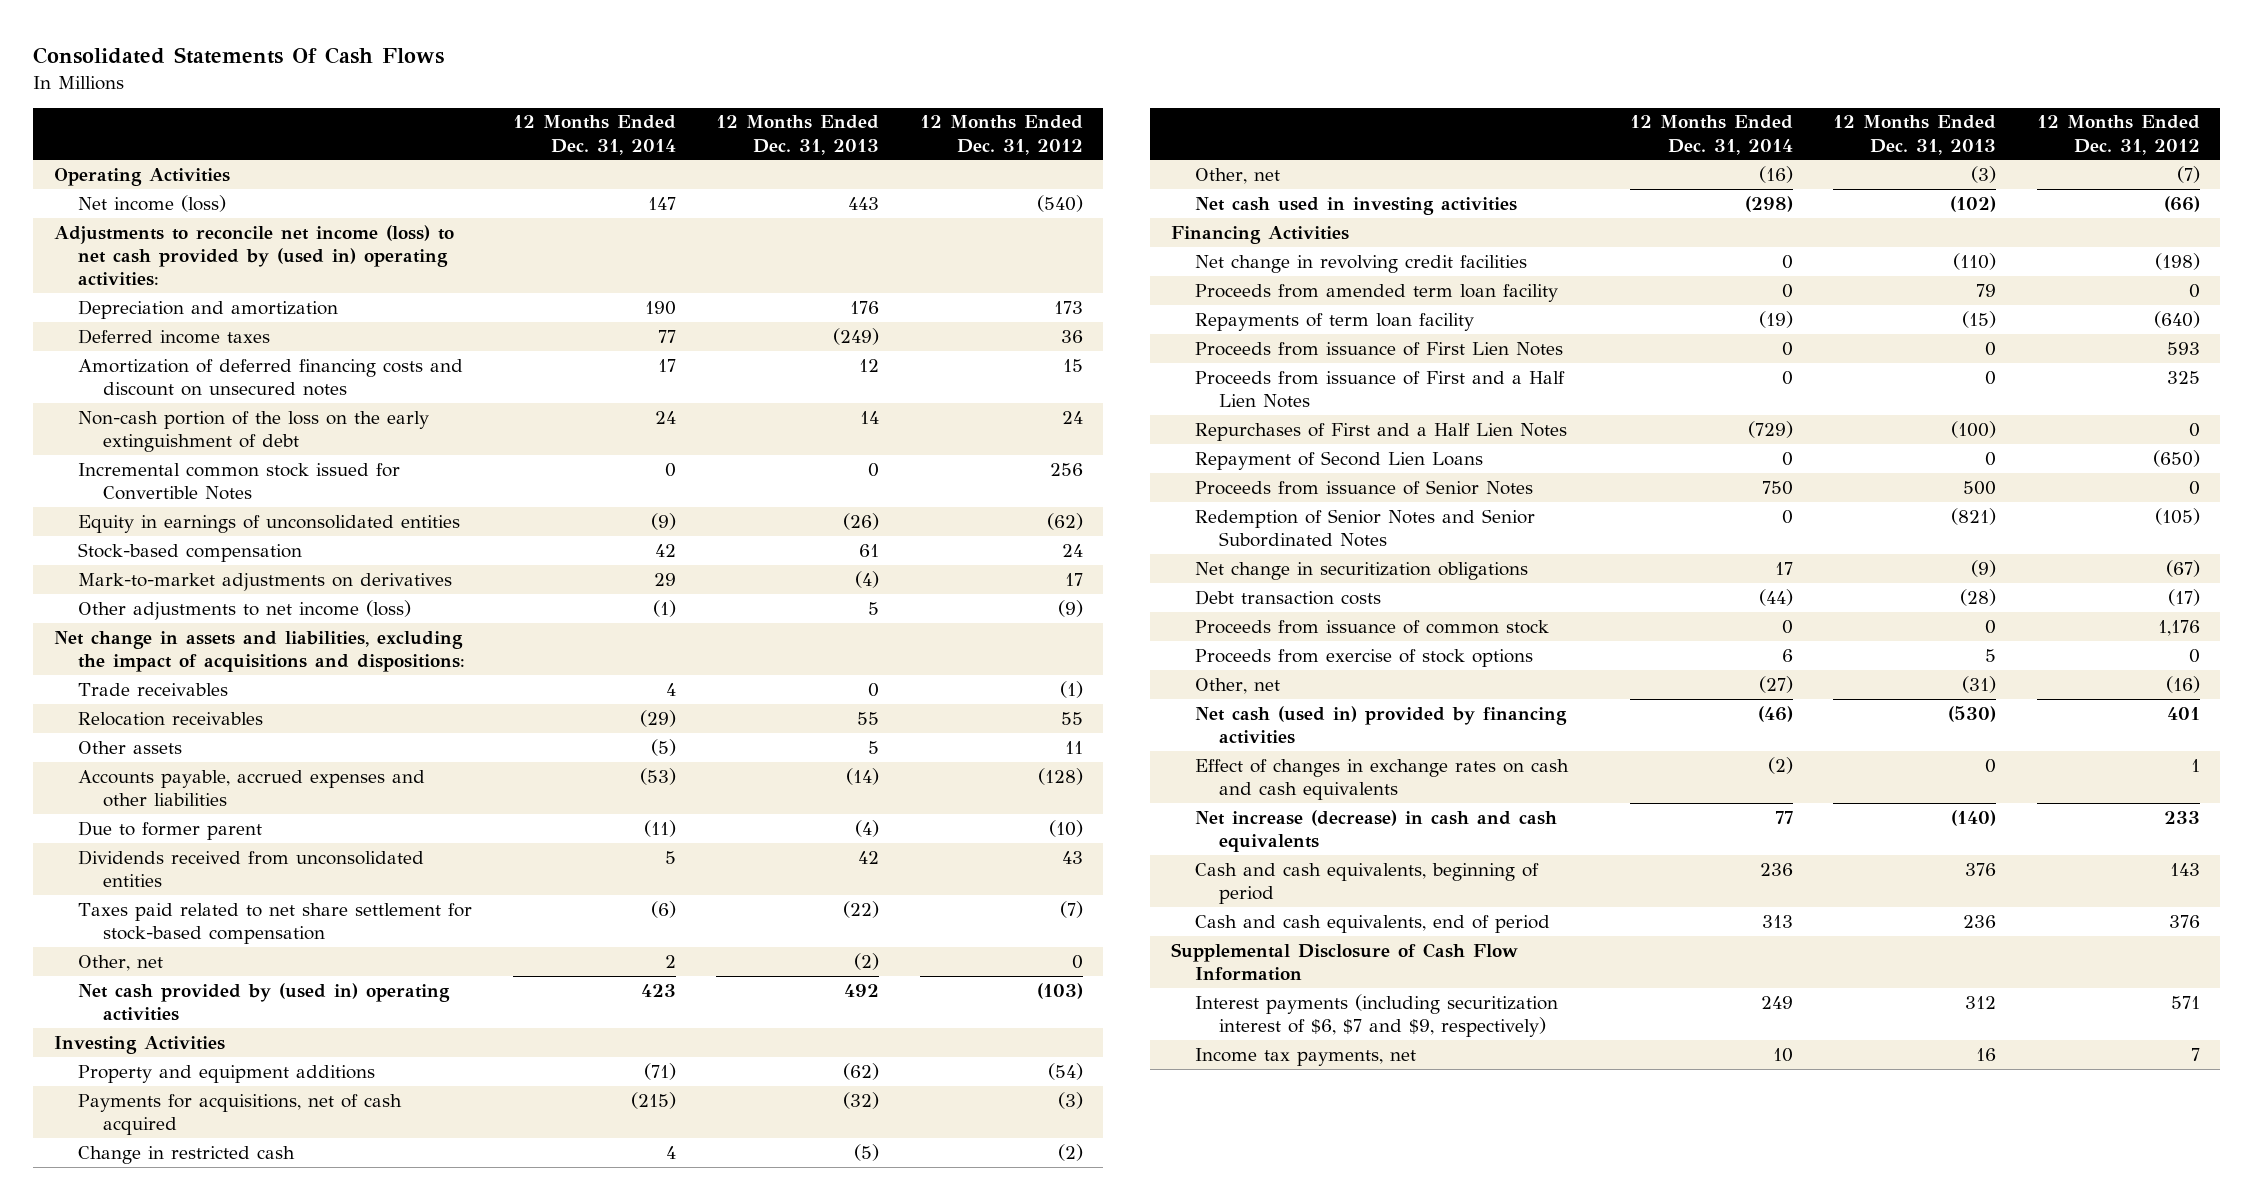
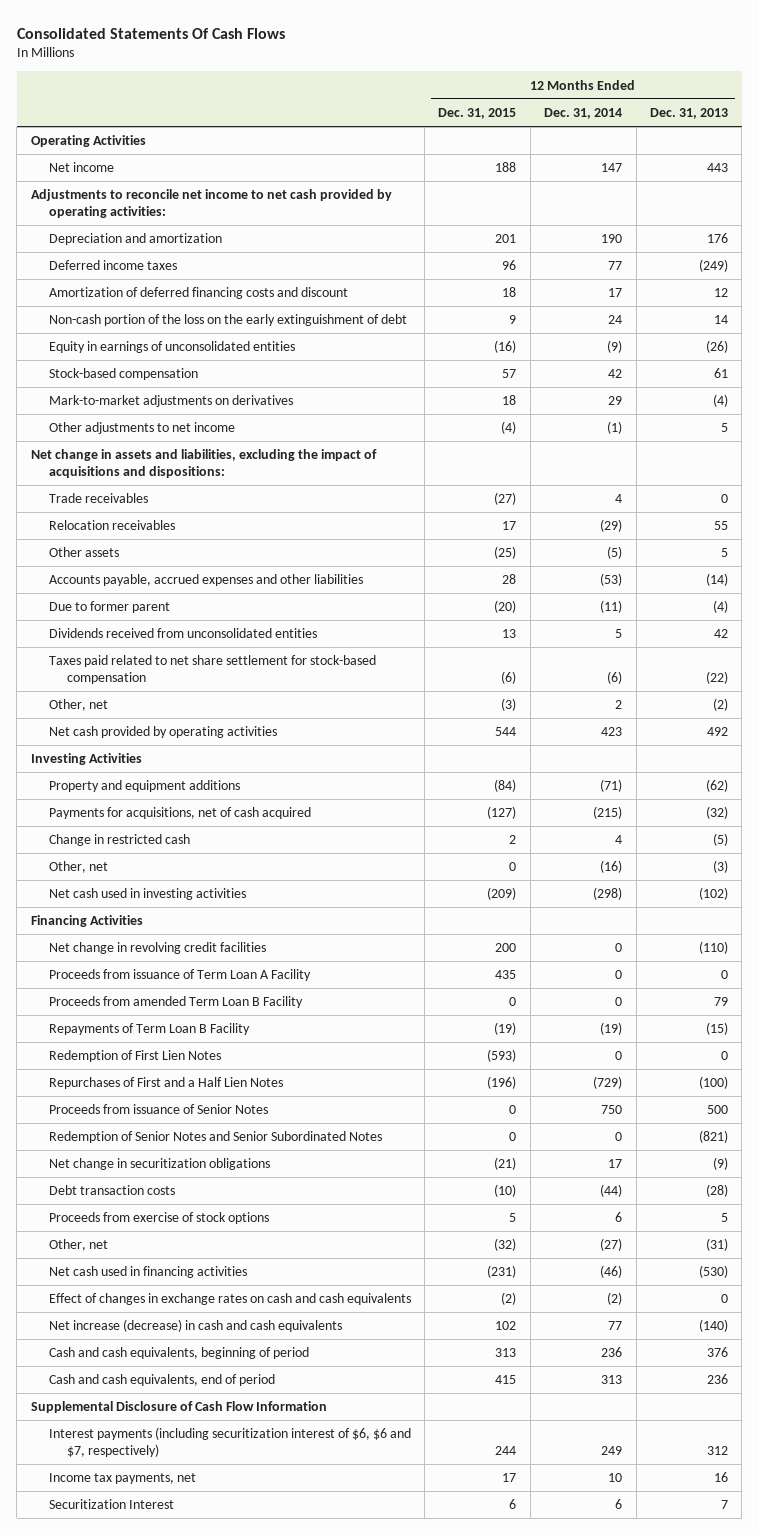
[919,115,1083,155] 12 Months Ended Dec. 31, 2012 -> none
none -> [438,107,517,119] Dec. 31, 2015
[78,194,227,212] Net income (loss) -> [48,162,114,173] Net income
[53,224,454,287] Adjustments to reconcile net income (loss) to net cash provided by (used in) operating activities: -> [30,189,392,219] Adjustments to reconcile net income to net cash provided by operating activities:
[78,358,464,397] Amortization of deferred financing costs and discount on unsecured notes -> [48,287,348,300] Amortization of deferred financing costs and discount
[78,462,401,501] Incremental common stock issued for Convertible Notes -> none
[78,599,412,620] Other adjustments to net income (loss) -> [48,422,235,435] Other adjustments to net income
[78,982,451,1022] Net cash provided by (used in) operating activities -> [48,726,277,739] Net cash provided by operating activities
[1195,370,1566,409] Proceeds from issuance of First and a Half Lien Notes -> none
none -> [48,969,311,982] Proceeds from issuance of Term Loan A Facility
[1195,283,1559,302] Proceeds from amended term loan facility -> [48,996,303,1009] Proceeds from amended Term Loan B Facility
[1195,312,1475,331] Repayments of term loan facility -> [48,1023,250,1036] Repayments of Term Loan B Facility
[1195,341,1564,356] Proceeds from issuance of First Lien Notes -> [48,1050,221,1063] Redemption of First Lien Notes
[1195,450,1484,470] Repayment of Second Lien Loans -> none
[1195,619,1550,634] Proceeds from issuance of common stock -> none
[1195,705,1568,745] Net cash (used in) provided by financing activities -> [48,1266,247,1279] Net cash used in financing activities
[1195,993,1559,1038] Interest payments (including securitization interest of $6, $7 and $9, respectively) -> [48,1427,411,1458] Interest payments (including securitization interest of $6, $6 and $7, respectively)
none -> [48,1499,174,1510] Securitization Interest

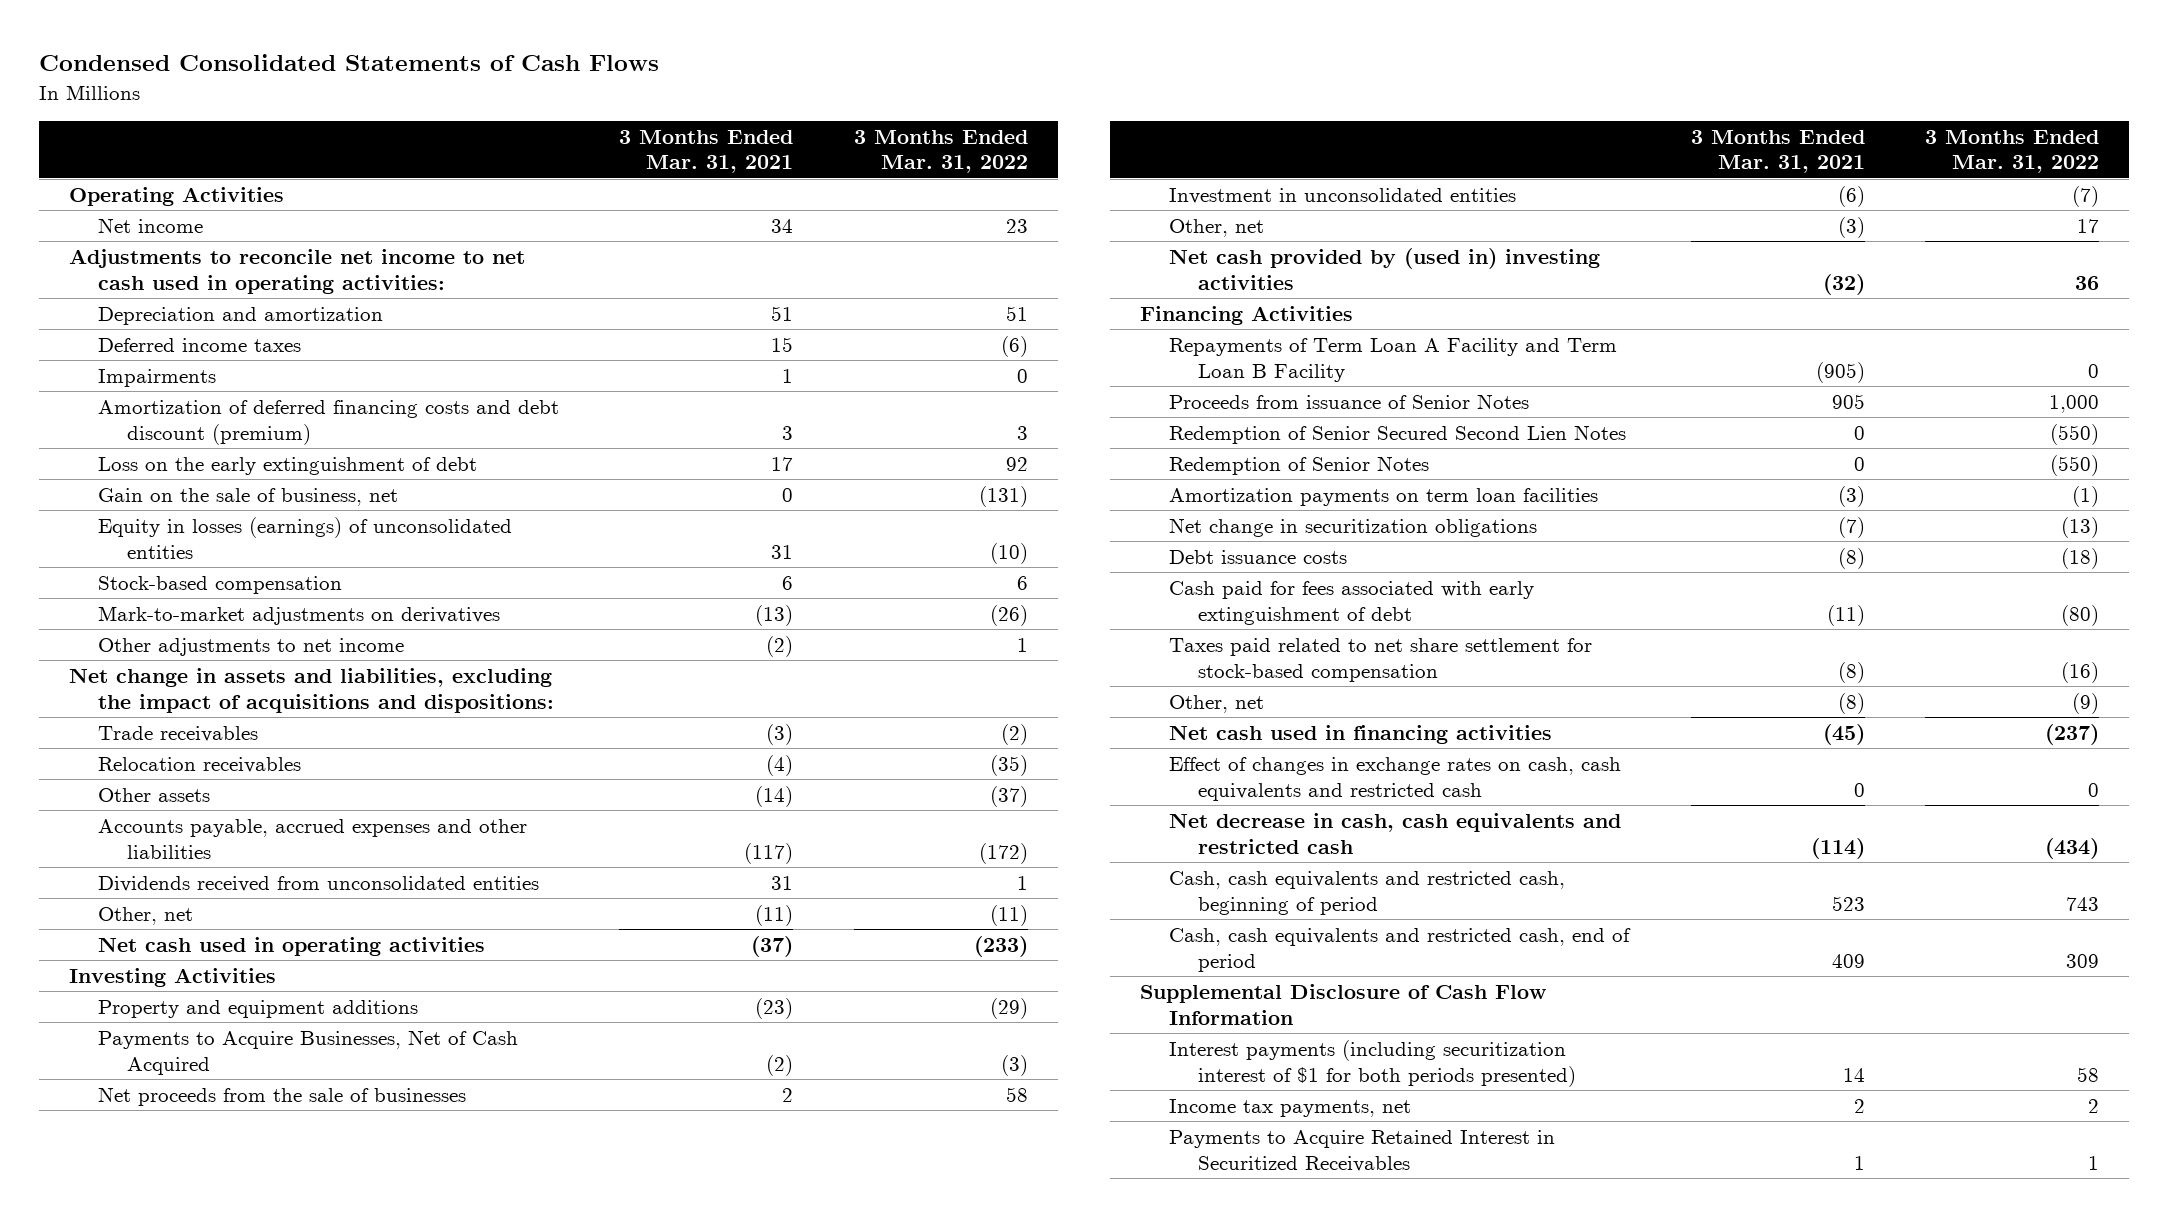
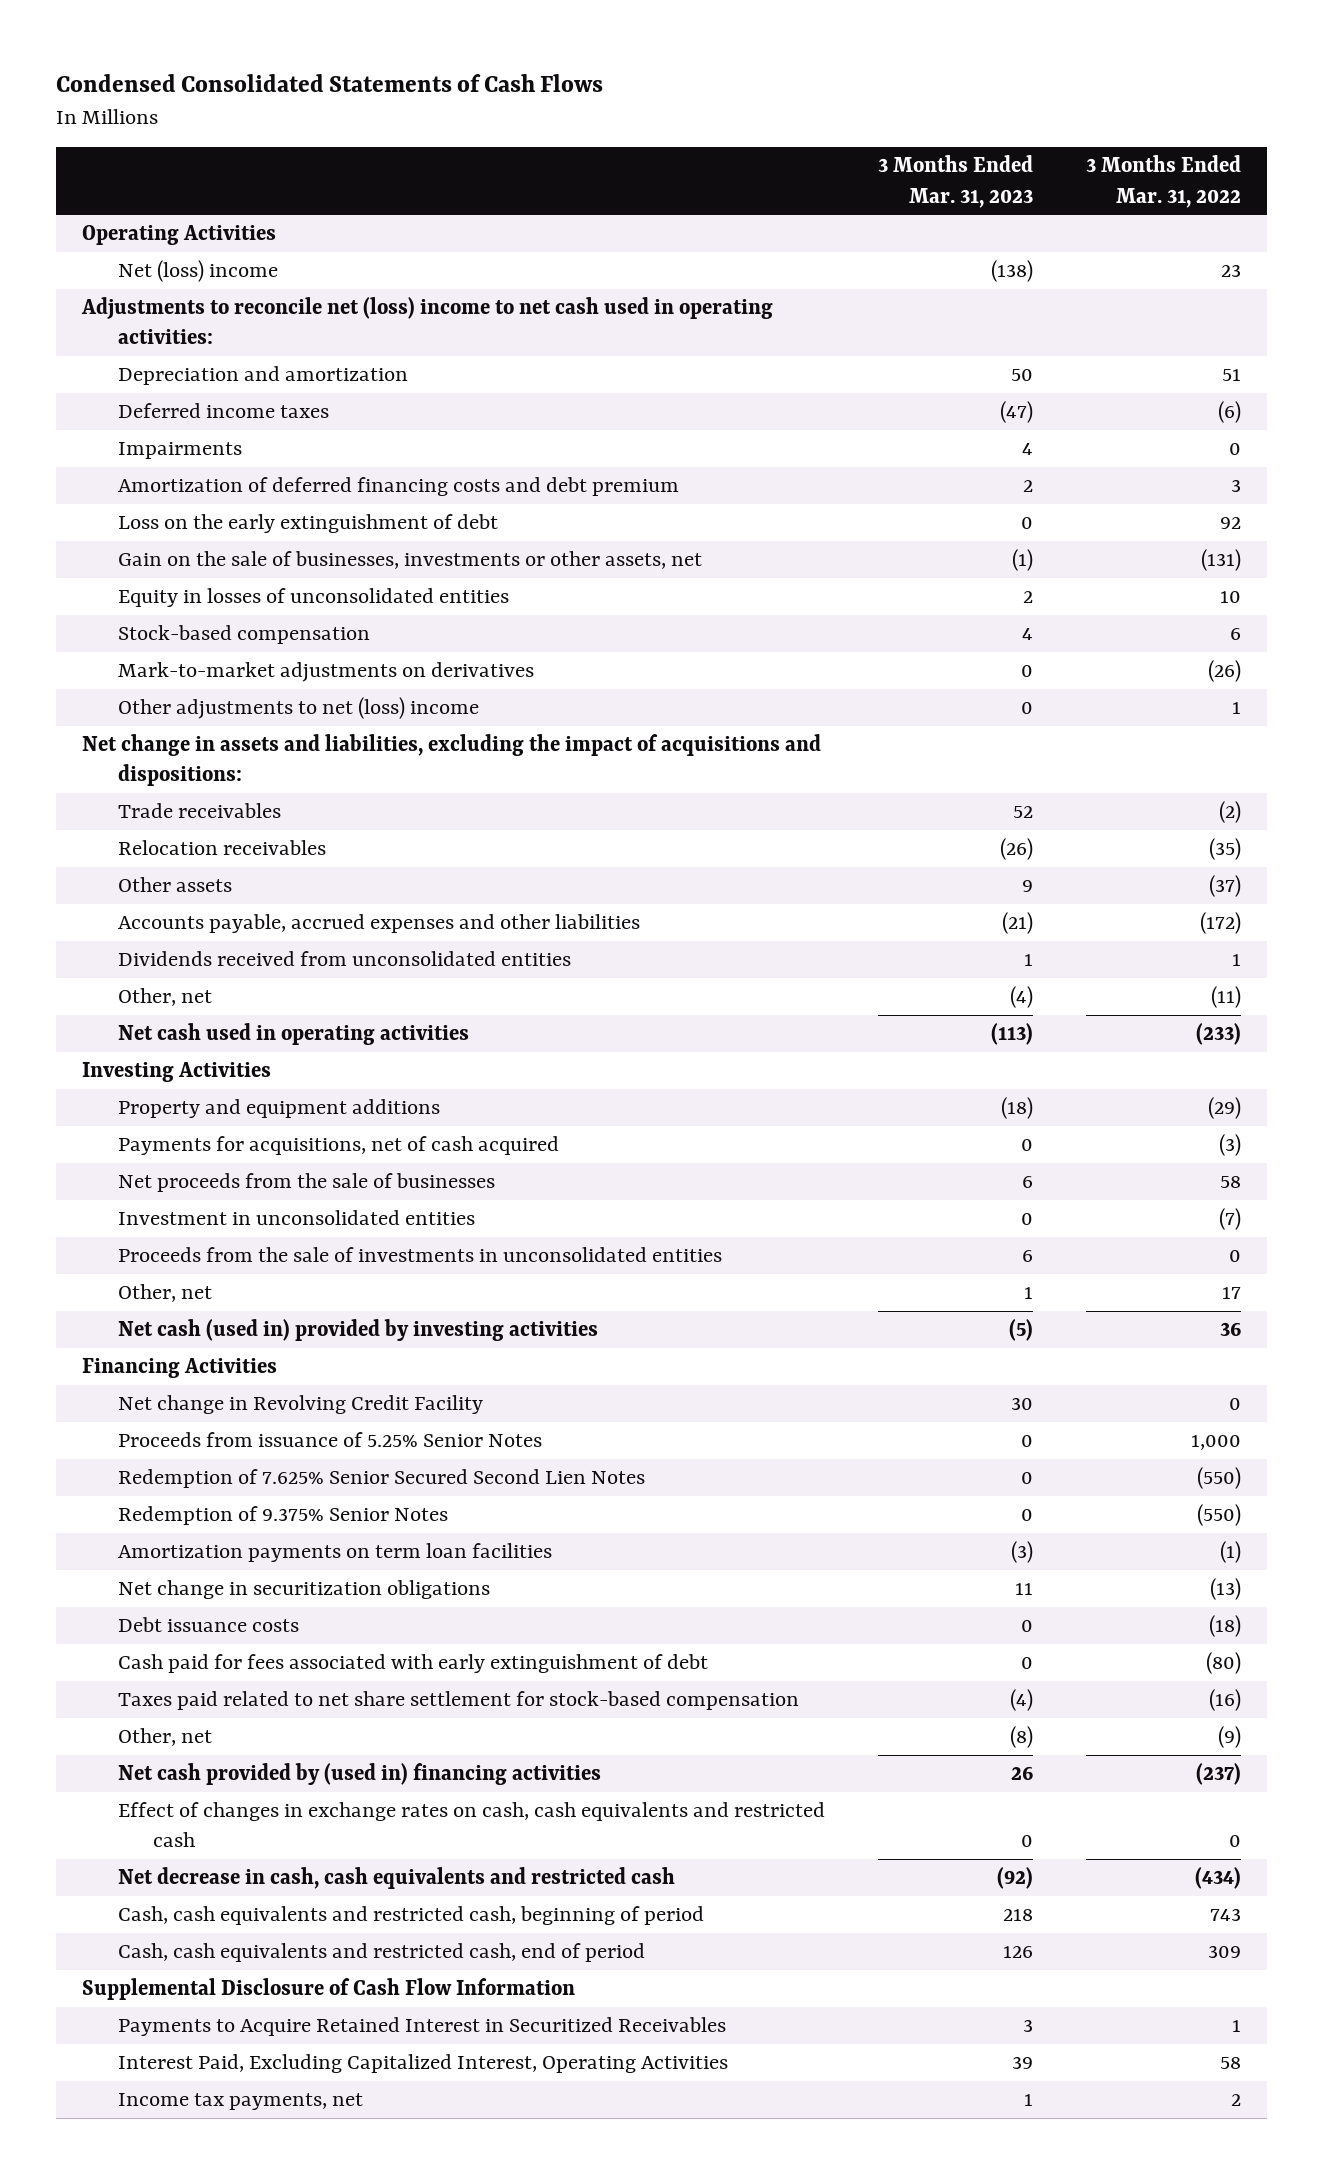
[619,129,794,174] 3 Months Ended Mar. 31, 2021 -> none
none -> [877,155,1033,208] 3 Months Ended Mar. 31, 2023
[97,217,203,233] Net income -> [117,260,278,283] Net (loss) income
[69,248,526,294] Adjustments to reconcile net income to net cash used in operating activities: -> [81,297,774,345] Adjustments to reconcile net (loss) income to net cash used in operating activities:
[97,399,559,445] Amortization of deferred financing costs and debt discount (premium) -> [117,477,679,497] Amortization of deferred financing costs and debt premium
[97,487,398,506] Gain on the sale of business, net -> [117,551,702,570] Gain on the sale of businesses, investments or other assets, net
[97,516,512,559] Equity in losses (earnings) of unconsolidated entities -> [117,588,509,608] Equity in losses of unconsolidated entities
[989,542,1028,564] (10) -> [1219,591,1241,604] 10
[97,637,404,656] Other adjustments to net income -> [117,697,479,720] Other adjustments to net (loss) income
[97,1029,518,1075] Payments to Acquire Businesses, Net of Cash Acquired -> [117,1136,559,1156] Payments for acquisitions, net of cash acquired
none -> [117,1247,722,1263] Proceeds from the sale of investments in unconsolidated entities
[1169,247,1601,290] Net cash provided by (used in) investing activities -> [117,1319,598,1342] Net cash (used in) provided by investing activities
[1169,337,1618,382] Repayments of Term Loan A Facility and Term Loan B Facility -> none
none -> [117,1395,483,1415] Net change in Revolving Credit Facility
[1169,393,1530,409] Proceeds from issuance of Senior Notes -> [117,1432,542,1448] Proceeds from issuance of 5.25% Senior Notes
[1169,424,1627,444] Redemption of Senior Secured Second Lien Notes -> [117,1469,645,1489] Redemption of 7.625% Senior Secured Second Lien Notes
[1169,455,1430,475] Redemption of Senior Notes -> [117,1506,448,1526] Redemption of 9.375% Senior Notes
[1169,724,1553,744] Net cash used in financing activities -> [117,1763,601,1786] Net cash provided by (used in) financing activities
[1169,1039,1577,1087] Interest payments (including securitization interest of $1 for both periods presented) -> none
none -> [117,2054,728,2074] Interest Paid, Excluding Capitalized Interest, Operating Activities
[1169,1098,1412,1117] Income tax payments, net -> [117,2093,363,2111] Income tax payments, net

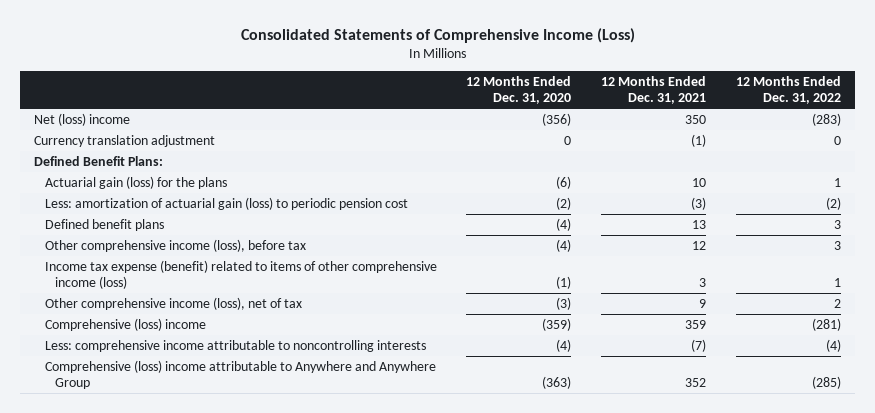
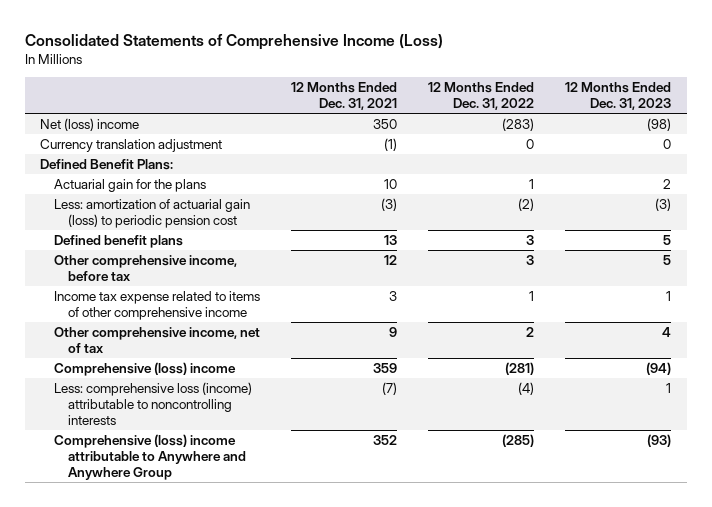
[466,75,572,105] 12 Months Ended Dec. 31, 2020 -> none
none -> [565,81,672,111] 12 Months Ended Dec. 31, 2023
[44,175,227,189] Actuarial gain (loss) for the plans -> [53,178,206,192] Actuarial gain for the plans
[44,238,306,252] Other comprehensive income (loss), before tax -> [53,254,237,282] Other comprehensive income, before tax
[44,259,437,289] Income tax expense (benefit) related to items of other comprehensive income (loss) -> [53,290,260,321] Income tax expense related to items of other comprehensive income
[44,296,302,310] Other comprehensive income (loss), net of tax -> [53,326,260,354] Other comprehensive income, net of tax
[44,339,426,352] Less: comprehensive income attributable to noncontrolling interests -> [53,381,252,426] Less: comprehensive loss (income) attributable to noncontrolling interests

